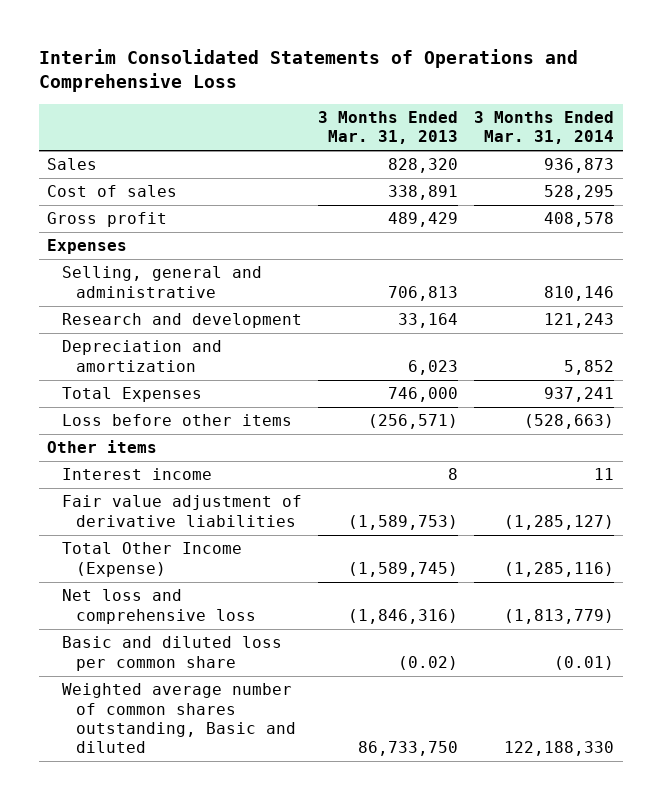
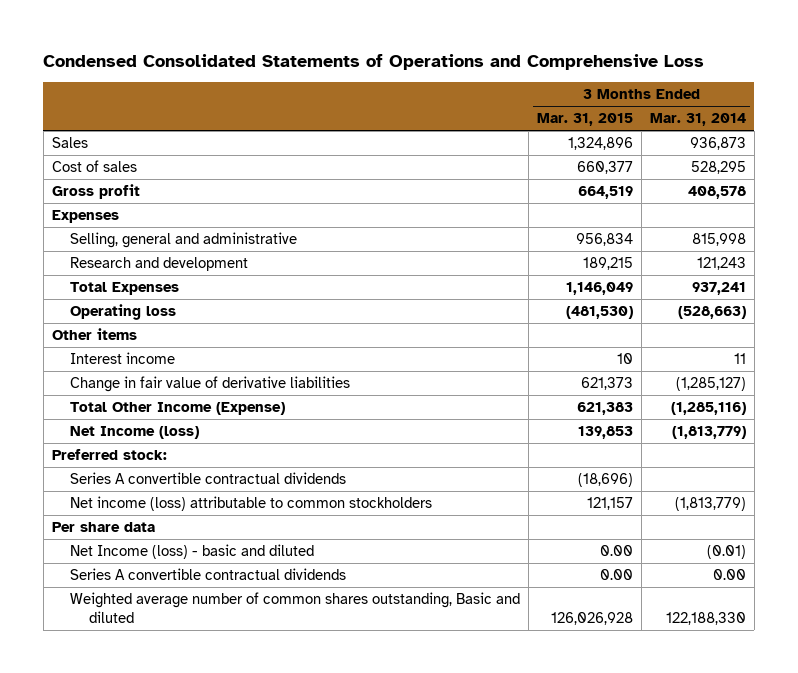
[39,48,579,93] Interim Consolidated Statements of Operations and Comprehensive Loss -> [43,53,705,70] Condensed Consolidated Statements of Operations and Comprehensive Loss
[317,111,458,145] 3 Months Ended Mar. 31, 2013 -> none
none -> [537,113,634,127] Mar. 31, 2015
[544,285,615,301] 810,146 -> [691,233,746,247] 815,998
[61,340,222,372] Depreciation and amortization -> none
[61,414,292,427] Loss before other items -> [70,304,177,321] Operating loss
[61,495,302,527] Fair value adjustment of derivative liabilities -> [70,376,351,393] Change in fair value of derivative liabilities
[61,589,256,624] Net loss and comprehensive loss -> [70,426,200,440] Net Income (loss)
none -> [51,449,167,461] Preferred stock:
none -> [70,472,347,485] Series A convertible contractual dividends
none -> [70,496,433,512] Net income (loss) attributable to common stockholders
none -> [51,522,155,533] Per share data
[61,636,282,671] Basic and diluted loss per common share -> [70,544,315,560] Net Income (loss) - basic and diluted
none -> [70,568,347,581] Series A convertible contractual dividends

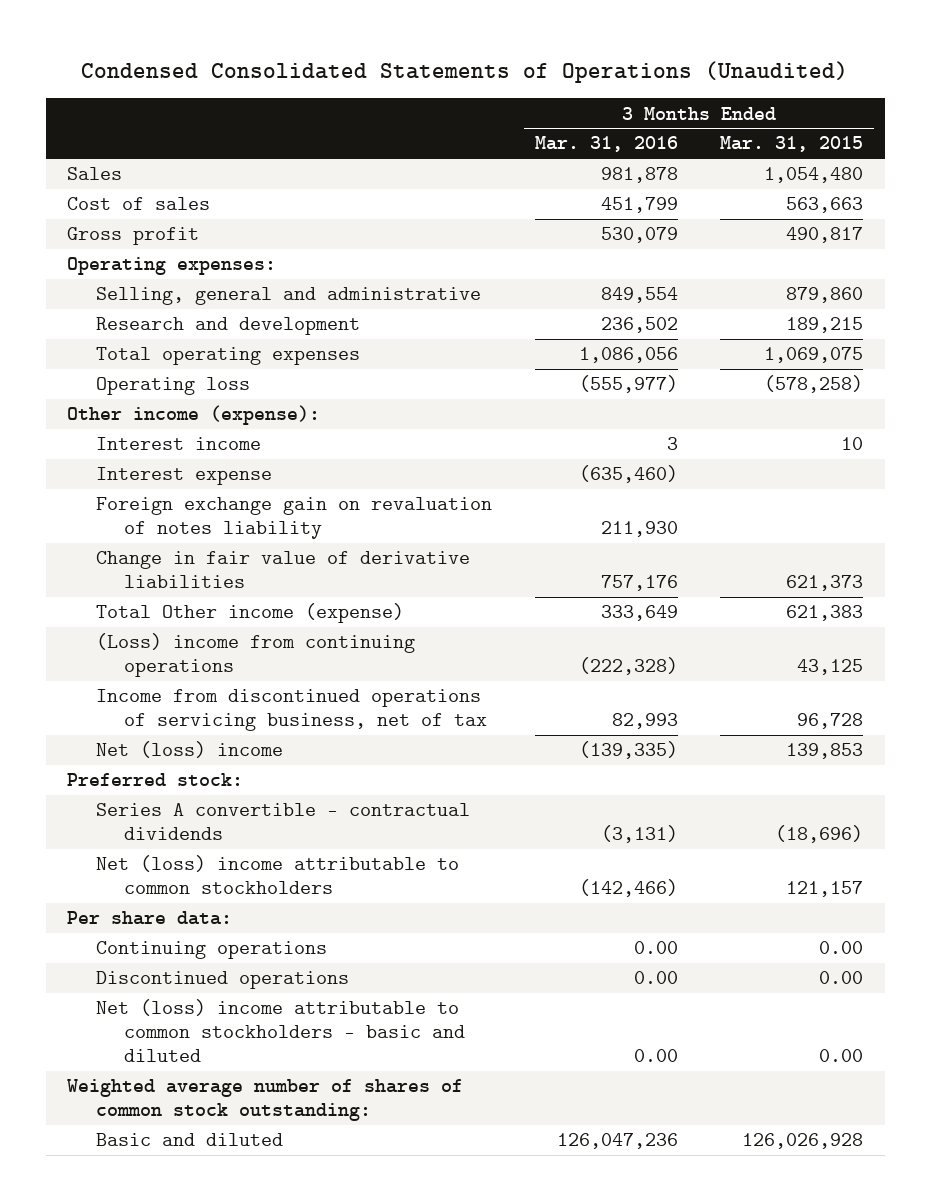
[43,53,705,70] Condensed Consolidated Statements of Operations and Comprehensive Loss -> [81,60,849,83] Condensed Consolidated Statements of Operations (Unaudited)
[649,113,746,127] Mar. 31, 2014 -> none
none -> [534,136,678,153] Mar. 31, 2016
[568,137,634,151] 1,324,896 -> [764,167,864,184] 1,054,480
[577,161,634,175] 660,377 -> [786,197,864,214] 563,663
[578,186,634,200] 664,519 -> [786,227,864,244] 490,817
[51,210,119,224] Expenses -> [67,257,277,276] Operating expenses:
[576,233,634,247] 956,834 -> [786,287,864,304] 879,860
[70,282,180,296] Total Expenses -> [95,347,360,366] Total operating expenses
[566,282,634,296] 1,146,049 -> [764,347,864,364] 1,069,075
[566,306,634,320] (481,530) -> [764,375,864,394] (578,258)
[51,328,137,341] Other items -> [67,405,321,426] Other income (expense):
none -> [95,467,272,486] Interest expense
none -> [95,497,492,540] Foreign exchange gain on revaluation of notes liability
[70,402,286,416] Total Other Income (Expense) -> [95,603,404,624] Total Other income (expense)
none -> [95,633,415,678] (Loss) income from continuing operations
none -> [95,689,487,732] Income from discontinued operations of servicing business, net of tax
[70,426,200,440] Net Income (loss) -> [95,741,283,759] Net (loss) income
[70,568,347,581] Series A convertible contractual dividends -> none
[70,472,347,485] Series A convertible contractual dividends -> [95,803,470,841] Series A convertible - contractual dividends
[70,496,433,512] Net income (loss) attributable to common stockholders -> [95,855,459,895] Net (loss) income attributable to common stockholders
[51,522,155,533] Per share data -> [67,911,233,926] Per share data:
none -> [95,941,327,960] Continuing operations
none -> [95,971,349,990] Discontinued operations
[70,544,315,560] Net Income (loss) - basic and diluted -> [95,999,465,1063] Net (loss) income attributable to common stockholders - basic and diluted
none -> [67,1079,464,1122] Weighted average number of shares of common stock outstanding:
[70,592,521,624] Weighted average number of common shares outstanding, Basic and diluted -> [95,1133,283,1147] Basic and diluted

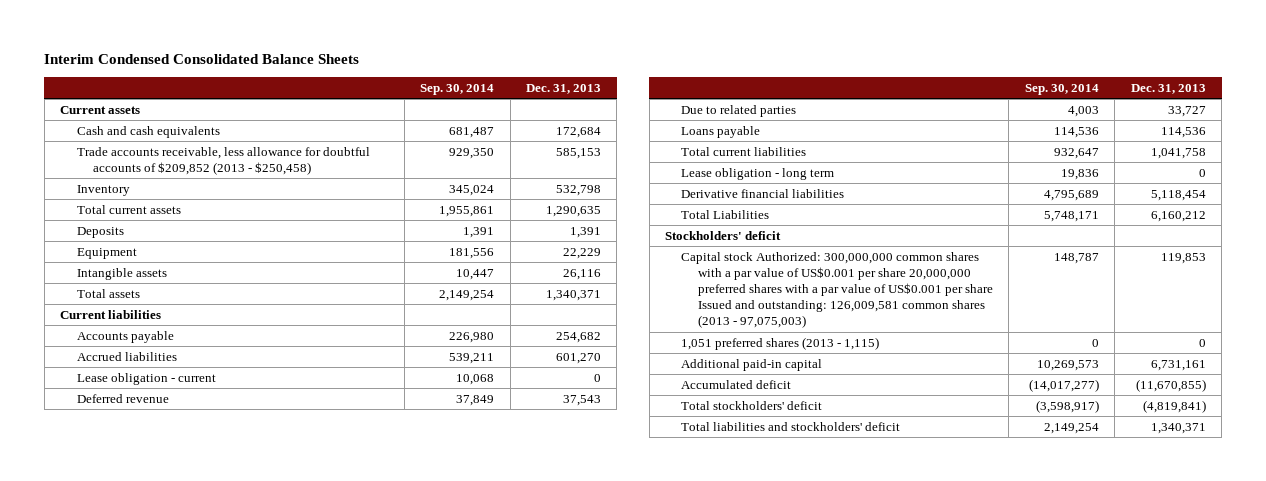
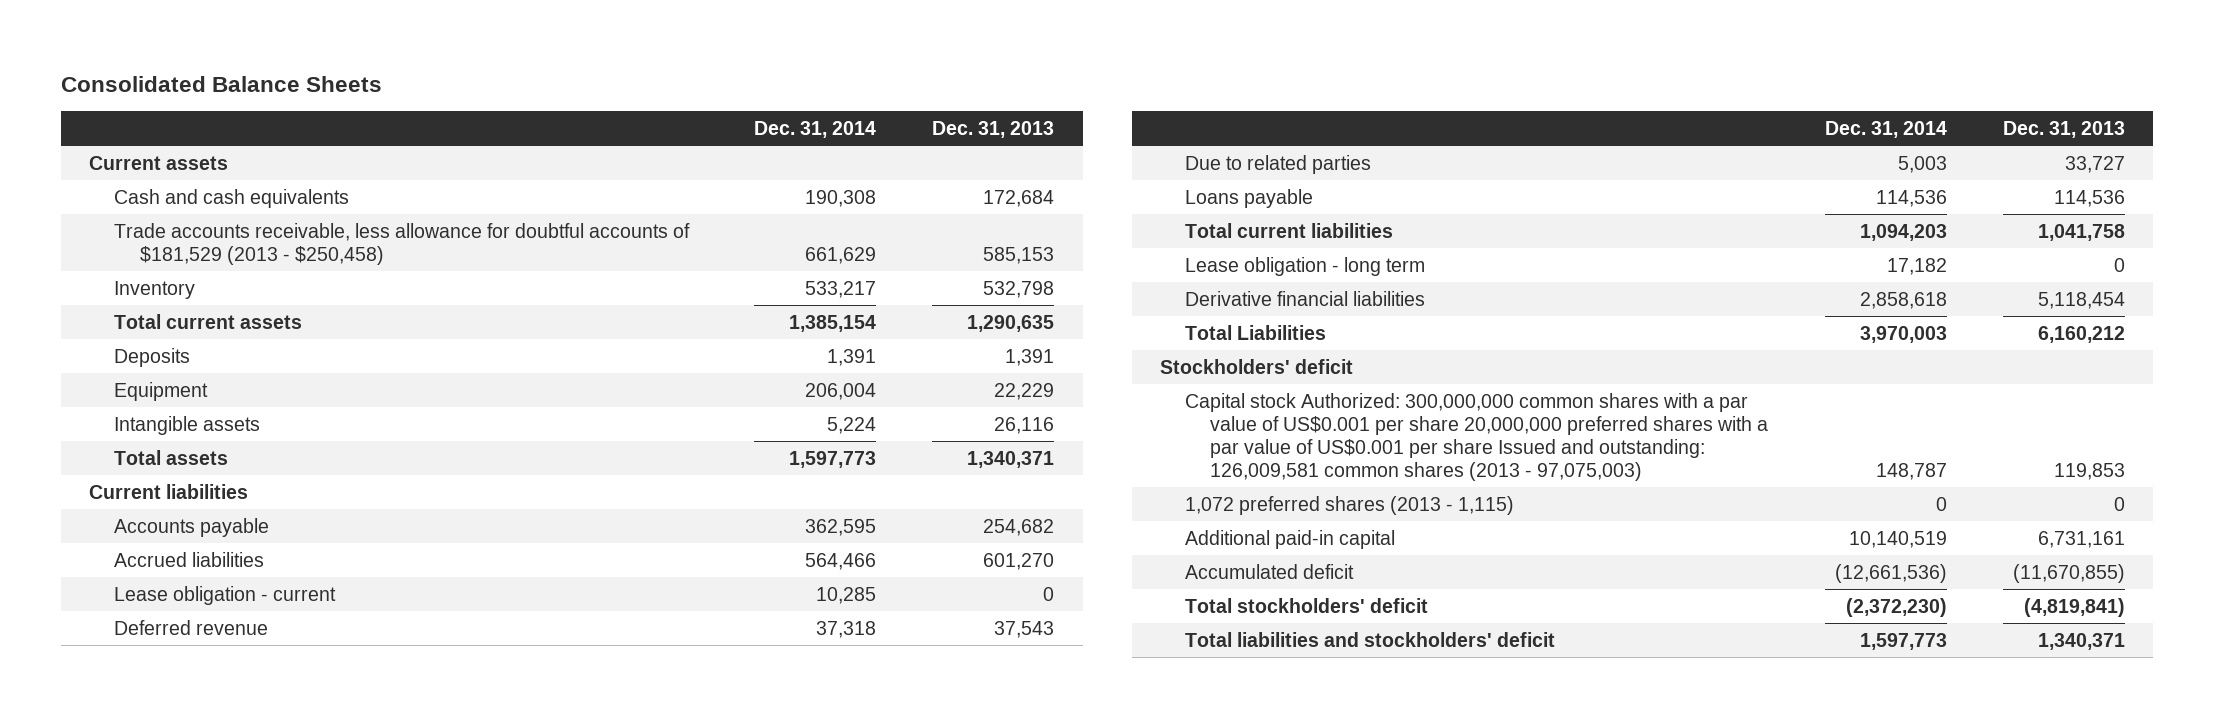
[44,54,360,65] Interim Condensed Consolidated Balance Sheets -> [61,75,383,92] Consolidated Balance Sheets
[420,83,495,95] Sep. 30, 2014 -> none
none -> [754,121,877,139] Dec. 31, 2014
[76,146,370,175] Trade accounts receivable, less allowance for doubtful accounts of $209,852 (2013 - $250,458) -> [114,222,691,265] Trade accounts receivable, less allowance for doubtful accounts of $181,529 (2013 - $250,458)
[681,336,880,350] 1,051 preferred shares (2013 - 1,115) -> [1185,495,1515,515] 1,072 preferred shares (2013 - 1,115)

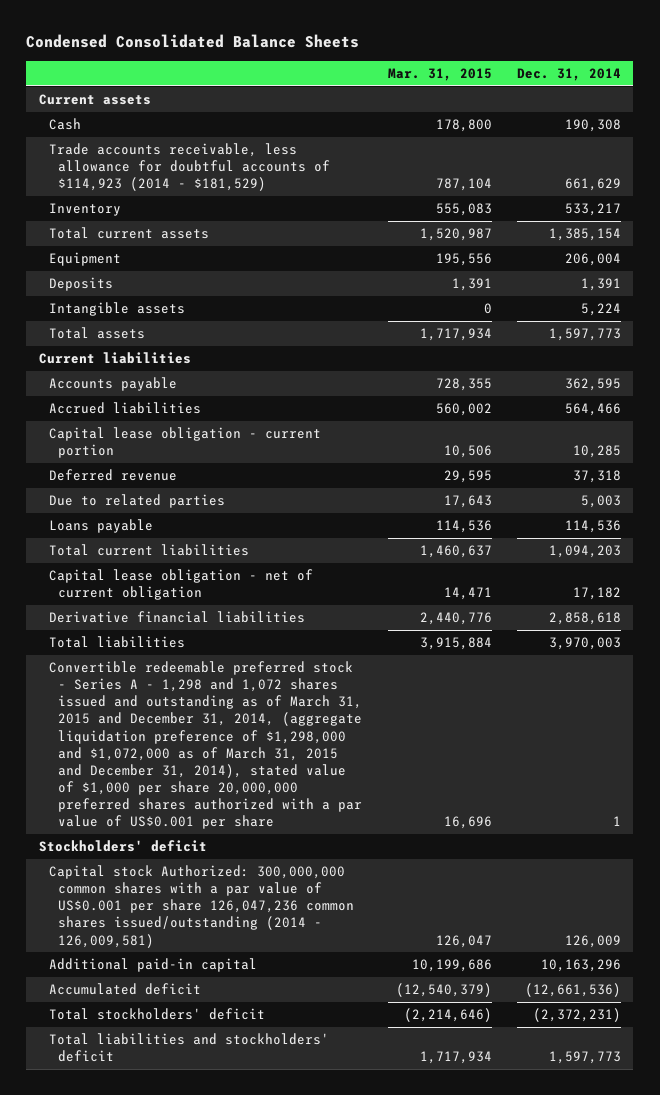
[61,75,383,92] Consolidated Balance Sheets -> [26,34,360,49] Condensed Consolidated Balance Sheets
[932,121,1055,139] Dec. 31, 2013 -> none
none -> [387,68,492,82] Mar. 31, 2015
[114,188,350,208] Cash and cash equivalents -> [48,118,81,131] Cash
[114,222,691,265] Trade accounts receivable, less allowance for doubtful accounts of $181,529 (2013 - $250,458) -> [48,143,331,192] Trade accounts receivable, less allowance for doubtful accounts of $114,923 (2014 - $181,529)
[114,347,191,367] Deposits -> [48,277,113,292] Deposits
[114,585,337,605] Lease obligation - current -> [48,427,321,459] Capital lease obligation - current portion
[1185,256,1426,276] Lease obligation - long term -> [48,569,313,601] Capital lease obligation - net of current obligation
[1185,324,1327,340] Total Liabilities -> [48,636,185,649] Total liabilities
none -> [48,661,363,830] Convertible redeemable preferred stock - Series A - 1,298 and 1,072 shares issued and outstanding as of March 31, 2015 and December 31, 2014, (aggregate liquidation preference of $1,298,000 and $1,072,000 as of March 31, 2015 and December 31, 2014), stated value of $1,000 per share 20,000,000 preferred shares authorized with a par value of US$0.001 per share
[1185,495,1515,515] 1,072 preferred shares (2013 - 1,115) -> none
[1185,392,1769,481] Capital stock Authorized: 300,000,000 common shares with a par value of US$0.001 per share 20,000,000 preferred shares with a par value of US$0.001 per share Issued and outstanding: 126,009,581 common shares (2013 - 97,075,003) -> [48,865,355,948] Capital stock Authorized: 300,000,000 common shares with a par value of US$0.001 per share 126,047,236 common shares issued/outstanding (2014 - 126,009,581)
[1875,462,1947,480] 148,787 -> [564,934,621,948] 126,009
[1848,530,1947,548] 10,140,519 -> [540,959,621,973] 10,163,296
[1845,597,1947,617] (2,372,230) -> [532,1008,621,1023] (2,372,231)

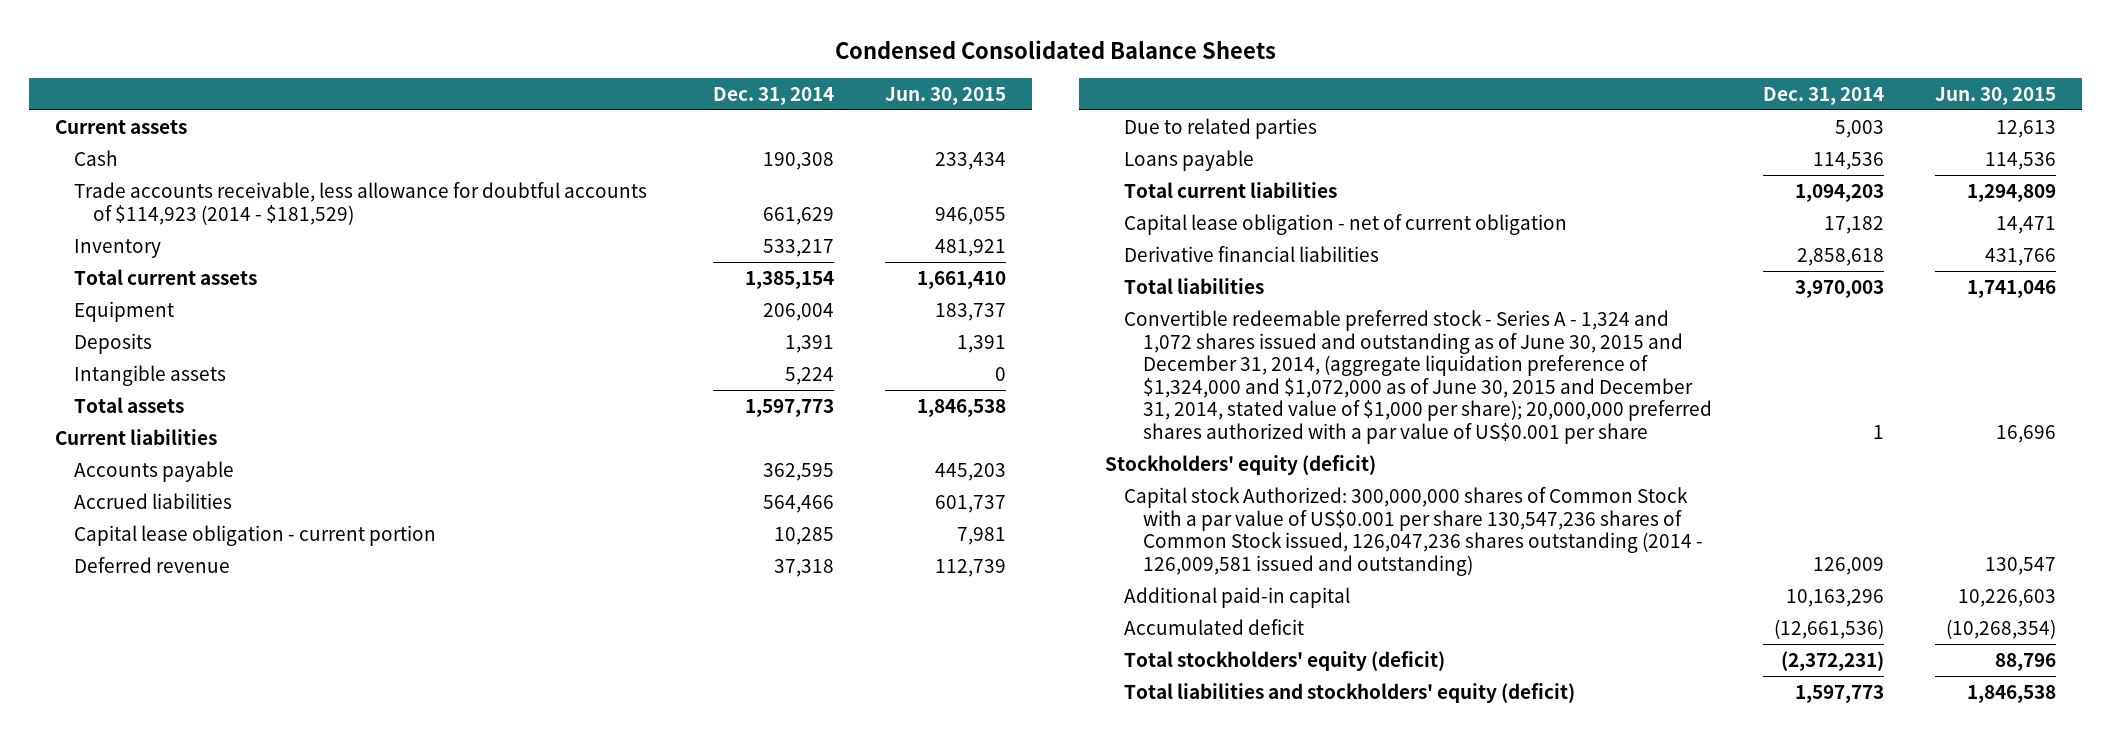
[387,68,492,82] Mar. 31, 2015 -> none
none -> [885,86,1007,105] Jun. 30, 2015
[48,661,363,830] Convertible redeemable preferred stock - Series A - 1,298 and 1,072 shares issued and outstanding as of March 31, 2015 and December 31, 2014, (aggregate liquidation preference of $1,298,000 and $1,072,000 as of March 31, 2015 and December 31, 2014), stated value of $1,000 per share 20,000,000 preferred shares authorized with a par value of US$0.001 per share -> [1123,310,1712,444] Convertible redeemable preferred stock - Series A - 1,324 and 1,072 shares issued and outstanding as of June 30, 2015 and December 31, 2014, (aggregate liquidation preference of $1,324,000 and $1,072,000 as of June 30, 2015 and December 31, 2014, stated value of $1,000 per share); 20,000,000 preferred shares authorized with a par value of US$0.001 per share
[38,840,207,853] Stockholders' deficit -> [1104,455,1376,476] Stockholders' equity (deficit)
[48,865,355,948] Capital stock Authorized: 300,000,000 common shares with a par value of US$0.001 per share 126,047,236 common shares issued/outstanding (2014 - 126,009,581) -> [1123,487,1703,576] Capital stock Authorized: 300,000,000 shares of Common Stock with a par value of US$0.001 per share 130,547,236 shares of Common Stock issued, 126,047,236 shares outstanding (2014 - 126,009,581 issued and outstanding)
[48,1008,265,1021] Total stockholders' deficit -> [1123,651,1445,672] Total stockholders' equity (deficit)
[48,1033,329,1063] Total liabilities and stockholders' deficit -> [1123,683,1575,704] Total liabilities and stockholders' equity (deficit)

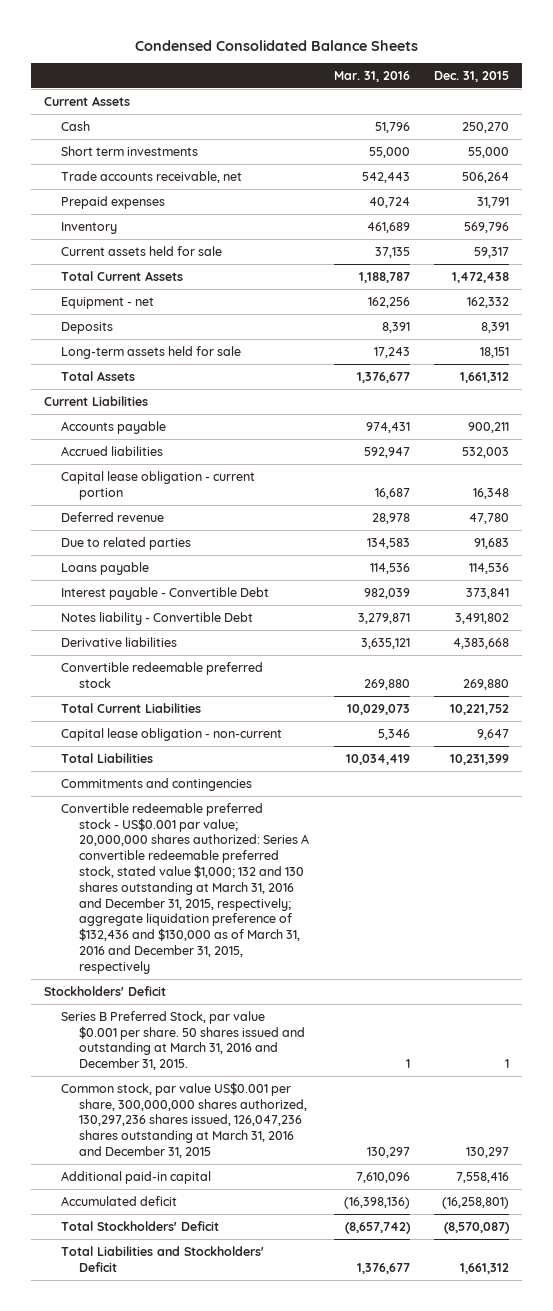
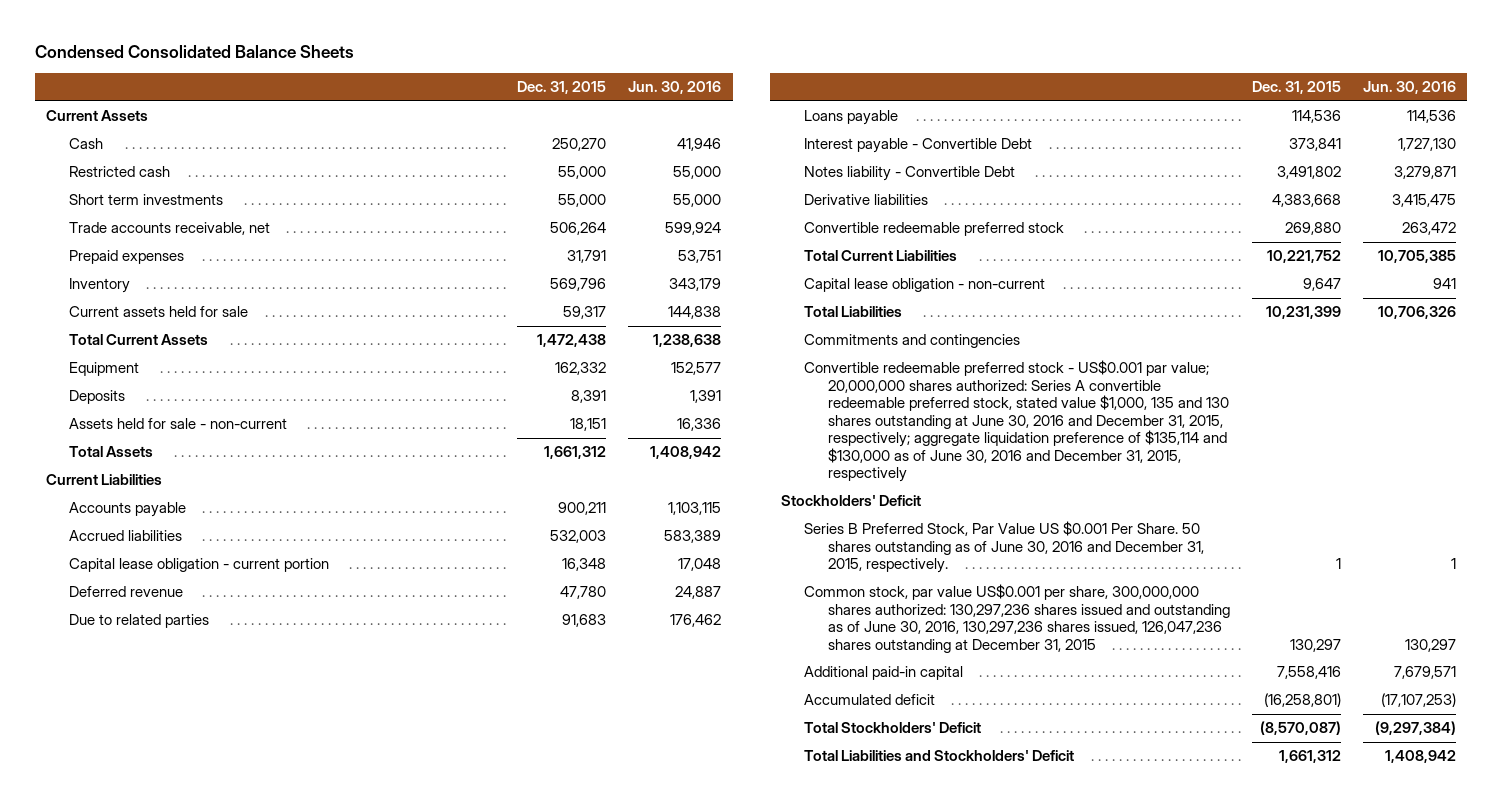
[333,70,410,82] Mar. 31, 2016 -> none
none -> [628,81,722,95] Jun. 30, 2016
none -> [69,166,171,178] Restricted cash
[61,296,155,309] Equipment - net -> [69,362,140,377] Equipment
[61,345,242,359] Long-term assets held for sale -> [69,418,288,430] Assets held for sale - non-current
[61,802,310,974] Convertible redeemable preferred stock - US$0.001 par value; 20,000,000 shares authorized: Series A convertible redeemable preferred stock, stated value $1,000; 132 and 130 shares outstanding at March 31, 2016 and December 31, 2015, respectively; aggregate liquidation preference of $132,436 and $130,000 as of March 31, 2016 and December 31, 2015, respectively -> [804,360,1229,483] Convertible redeemable preferred stock - US$0.001 par value; 20,000,000 shares authorized: Series A convertible redeemable preferred stock, stated value $1,000, 135 and 130 shares outstanding at June 30, 2016 and December 31, 2015, respectively; aggregate liquidation preference of $135,114 and $130,000 as of June 30, 2016 and December 31, 2015, respectively
[61,1010,306,1071] Series B Preferred Stock, par value $0.001 per share. 50 shares issued and outstanding at March 31, 2016 and December 31, 2015. -> [804,521,1204,574] Series B Preferred Stock, Par Value US $0.001 Per Share. 50 shares outstanding as of June 30, 2016 and December 31, 2015, respectively.
[61,1081,308,1159] Common stock, par value US$0.001 per share, 300,000,000 shares authorized, 130,297,236 shares issued, 126,047,236 shares outstanding at March 31, 2016 and December 31, 2015 -> [804,584,1230,653] Common stock, par value US$0.001 per share, 300,000,000 shares authorized: 130,297,236 shares issued and outstanding as of June 30, 2016, 130,297,236 shares issued, 126,047,236 shares outstanding at December 31, 2015

